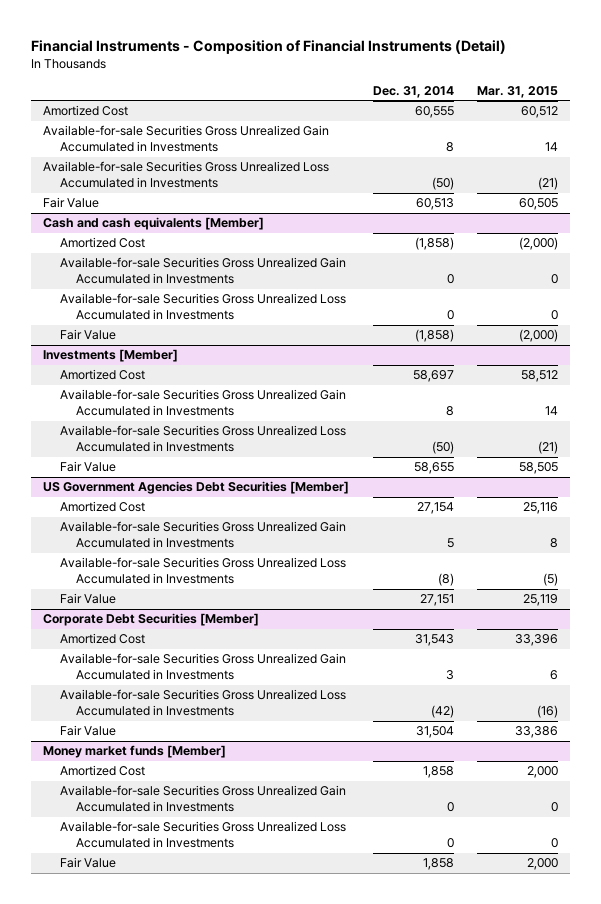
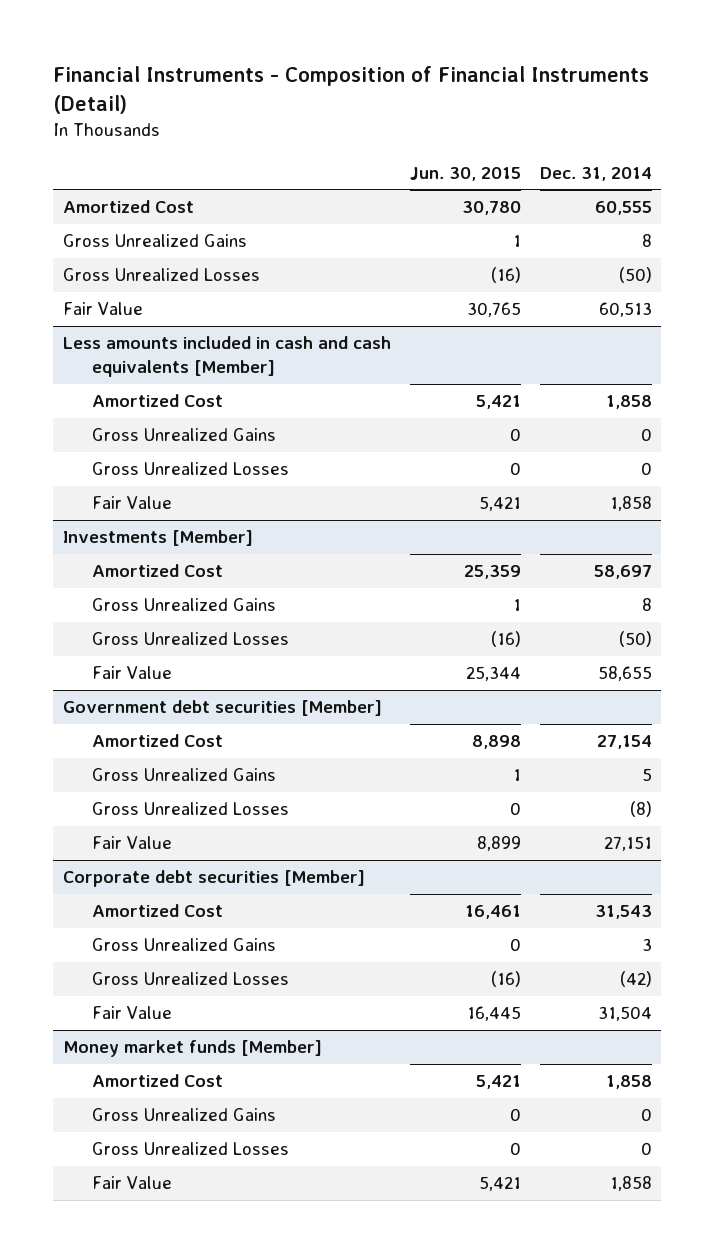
[477,86,559,99] Mar. 31, 2015 -> none
none -> [409,166,521,181] Jun. 30, 2015
[43,125,330,153] Available-for-sale Securities Gross Unrealized Gain Accumulated in Investments -> [62,234,247,248] Gross Unrealized Gains
[43,161,330,189] Available-for-sale Securities Gross Unrealized Loss Accumulated in Investments -> [62,268,260,282] Gross Unrealized Losses
[43,217,265,231] Cash and cash equivalents [Member] -> [62,336,391,377] Less amounts included in cash and cash equivalents [Member]
[414,237,454,251] (1,858) -> [605,395,652,410] 1,858
[59,257,346,285] Available-for-sale Securities Gross Unrealized Gain Accumulated in Investments -> [92,428,277,442] Gross Unrealized Gains
[59,293,346,321] Available-for-sale Securities Gross Unrealized Loss Accumulated in Investments -> [92,462,290,476] Gross Unrealized Losses
[414,329,454,343] (1,858) -> [609,496,652,512] 1,858
[59,389,346,417] Available-for-sale Securities Gross Unrealized Gain Accumulated in Investments -> [92,598,277,612] Gross Unrealized Gains
[59,425,346,453] Available-for-sale Securities Gross Unrealized Loss Accumulated in Investments -> [92,632,290,646] Gross Unrealized Losses
[43,481,350,495] US Government Agencies Debt Securities [Member] -> [62,700,382,717] Government debt securities [Member]
[59,521,346,549] Available-for-sale Securities Gross Unrealized Gain Accumulated in Investments -> [92,768,277,782] Gross Unrealized Gains
[59,557,346,585] Available-for-sale Securities Gross Unrealized Loss Accumulated in Investments -> [92,802,290,816] Gross Unrealized Losses
[43,613,260,627] Corporate Debt Securities [Member] -> [62,870,365,888] Corporate debt securities [Member]
[59,653,346,681] Available-for-sale Securities Gross Unrealized Gain Accumulated in Investments -> [92,938,277,952] Gross Unrealized Gains
[59,689,346,717] Available-for-sale Securities Gross Unrealized Loss Accumulated in Investments -> [92,972,290,986] Gross Unrealized Losses
[59,785,346,813] Available-for-sale Securities Gross Unrealized Gain Accumulated in Investments -> [92,1108,277,1122] Gross Unrealized Gains
[59,821,346,849] Available-for-sale Securities Gross Unrealized Loss Accumulated in Investments -> [92,1142,290,1156] Gross Unrealized Losses

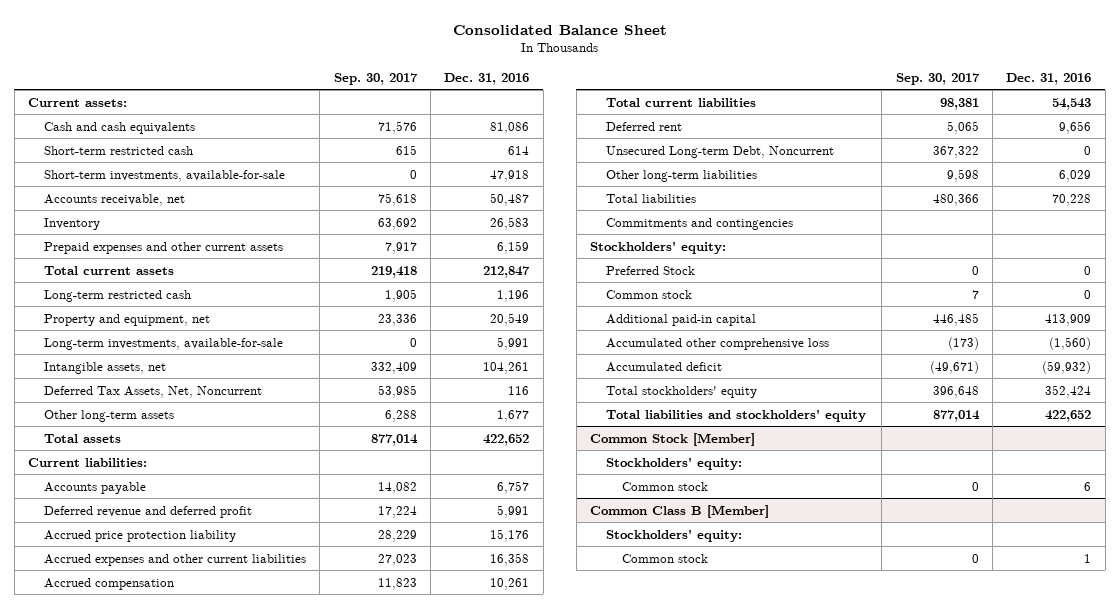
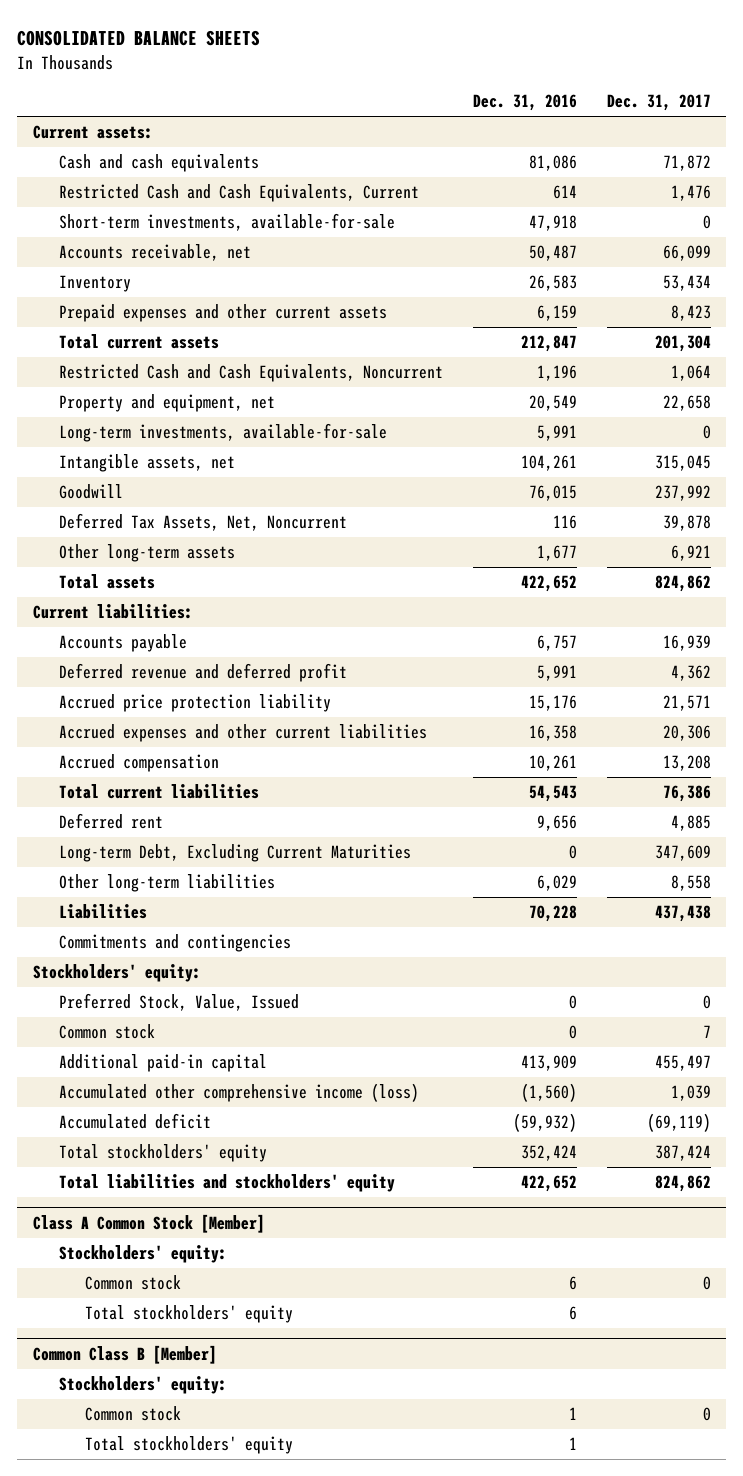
[452,24,667,35] Consolidated Balance Sheet -> [17,29,261,46] CONSOLIDATED BALANCE SHEETS
[333,73,418,86] Sep. 30, 2017 -> none
none -> [606,94,711,112] Dec. 31, 2017
[43,145,193,155] Short-term restricted cash -> [58,184,419,203] Restricted Cash and Cash Equivalents, Current
[43,289,191,302] Long-term restricted cash -> [58,364,443,383] Restricted Cash and Cash Equivalents, Noncurrent
none -> [58,484,123,500] Goodwill
[605,145,834,158] Unsecured Long-term Debt, Noncurrent -> [58,844,411,863] Long-term Debt, Excluding Current Maturities
[605,193,696,203] Total liabilities -> [58,904,147,920] Liabilities
[605,265,695,275] Preferred Stock -> [58,993,299,1012] Preferred Stock, Value, Issued
[605,337,829,350] Accumulated other comprehensive loss -> [58,1083,419,1103] Accumulated other comprehensive income (loss)
[590,432,756,446] Common Stock [Member] -> [32,1214,265,1234] Class A Common Stock [Member]
none -> [84,1305,293,1324] Total stockholders' equity
none -> [84,1436,293,1455] Total stockholders' equity

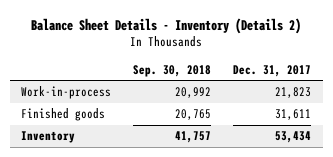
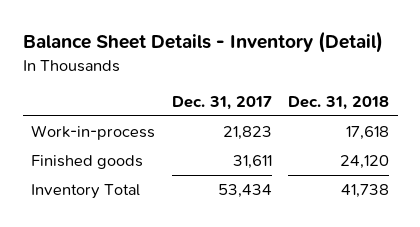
[31,17,302,34] Balance Sheet Details - Inventory (Details 2) -> [22,31,383,54] Balance Sheet Details - Inventory (Detail)
[133,64,212,77] Sep. 30, 2018 -> none
none -> [288,96,390,111] Dec. 31, 2018
[21,131,76,144] Inventory -> [30,184,140,200] Inventory Total

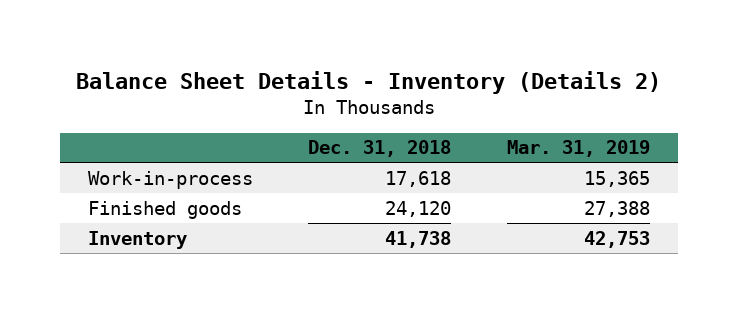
[22,31,383,54] Balance Sheet Details - Inventory (Detail) -> [75,71,661,95] Balance Sheet Details - Inventory (Details 2)
[171,96,272,111] Dec. 31, 2017 -> none
none -> [506,140,650,158] Mar. 31, 2019
[30,184,140,200] Inventory Total -> [87,230,187,249] Inventory

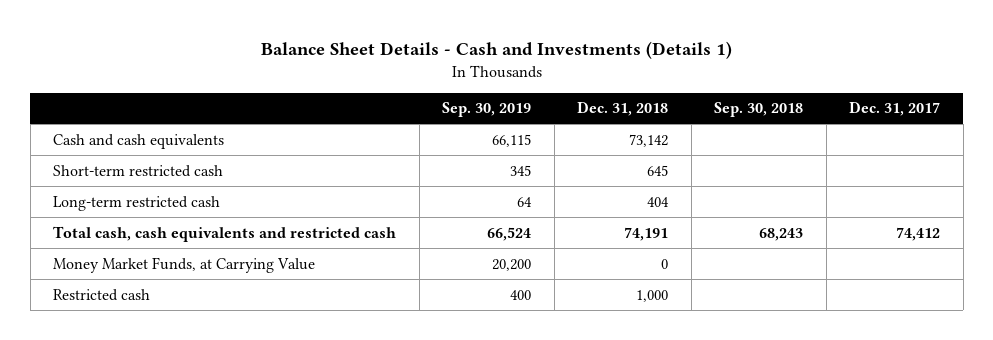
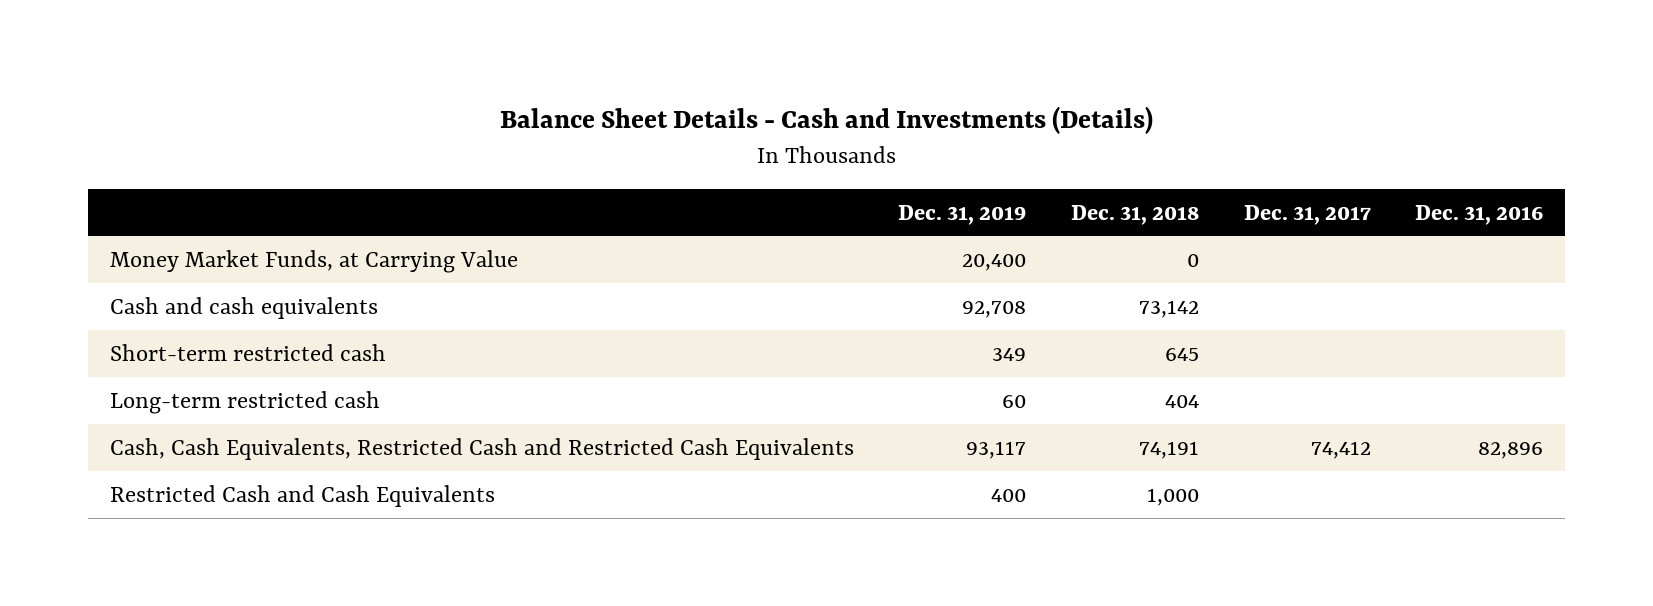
[260,41,732,60] Balance Sheet Details - Cash and Investments (Details 1) -> [499,105,1153,134] Balance Sheet Details - Cash and Investments (Details)
[442,102,532,118] Sep. 30, 2019 -> none
[714,102,804,118] Sep. 30, 2018 -> none
none -> [898,204,1027,225] Dec. 31, 2019
none -> [1415,204,1544,225] Dec. 31, 2016
[53,256,316,273] Money Market Funds, at Carrying Value -> [109,249,518,273] Money Market Funds, at Carrying Value
[53,225,397,242] Total cash, cash equivalents and restricted cash -> [109,437,854,460] Cash, Cash Equivalents, Restricted Cash and Restricted Cash Equivalents
[53,288,151,301] Restricted cash -> [109,484,495,507] Restricted Cash and Cash Equivalents

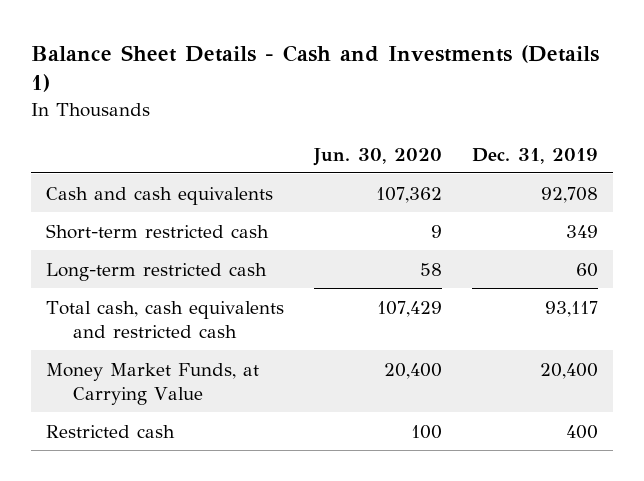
[499,105,1153,134] Balance Sheet Details - Cash and Investments (Details) -> [31,44,600,93] Balance Sheet Details - Cash and Investments (Details 1)
[1071,204,1200,225] Dec. 31, 2018 -> none
[1243,204,1371,225] Dec. 31, 2017 -> none
[1415,204,1544,225] Dec. 31, 2016 -> none
none -> [313,147,443,166] Jun. 30, 2020
[109,437,854,460] Cash, Cash Equivalents, Restricted Cash and Restricted Cash Equivalents -> [46,300,285,338] Total cash, cash equivalents and restricted cash
[109,249,518,273] Money Market Funds, at Carrying Value -> [46,362,260,405] Money Market Funds, at Carrying Value
[109,484,495,507] Restricted Cash and Cash Equivalents -> [46,424,176,438] Restricted cash

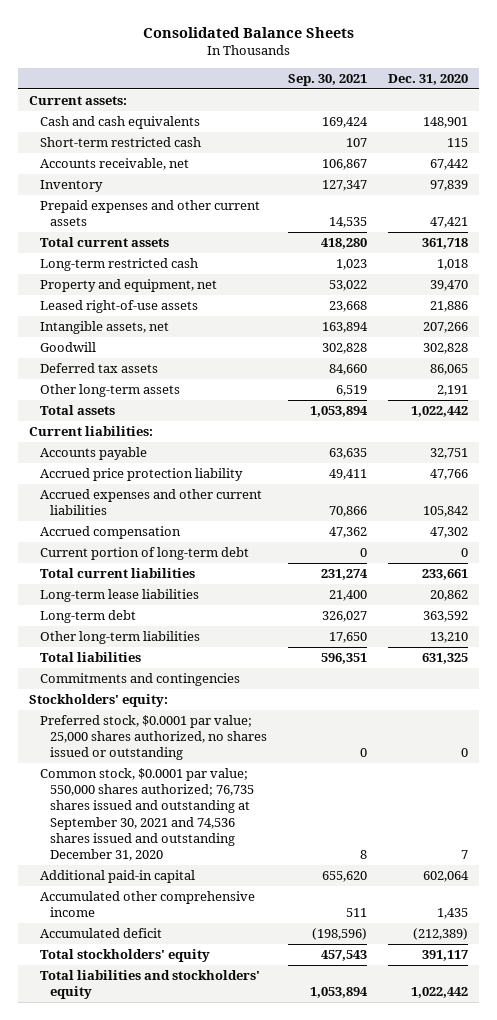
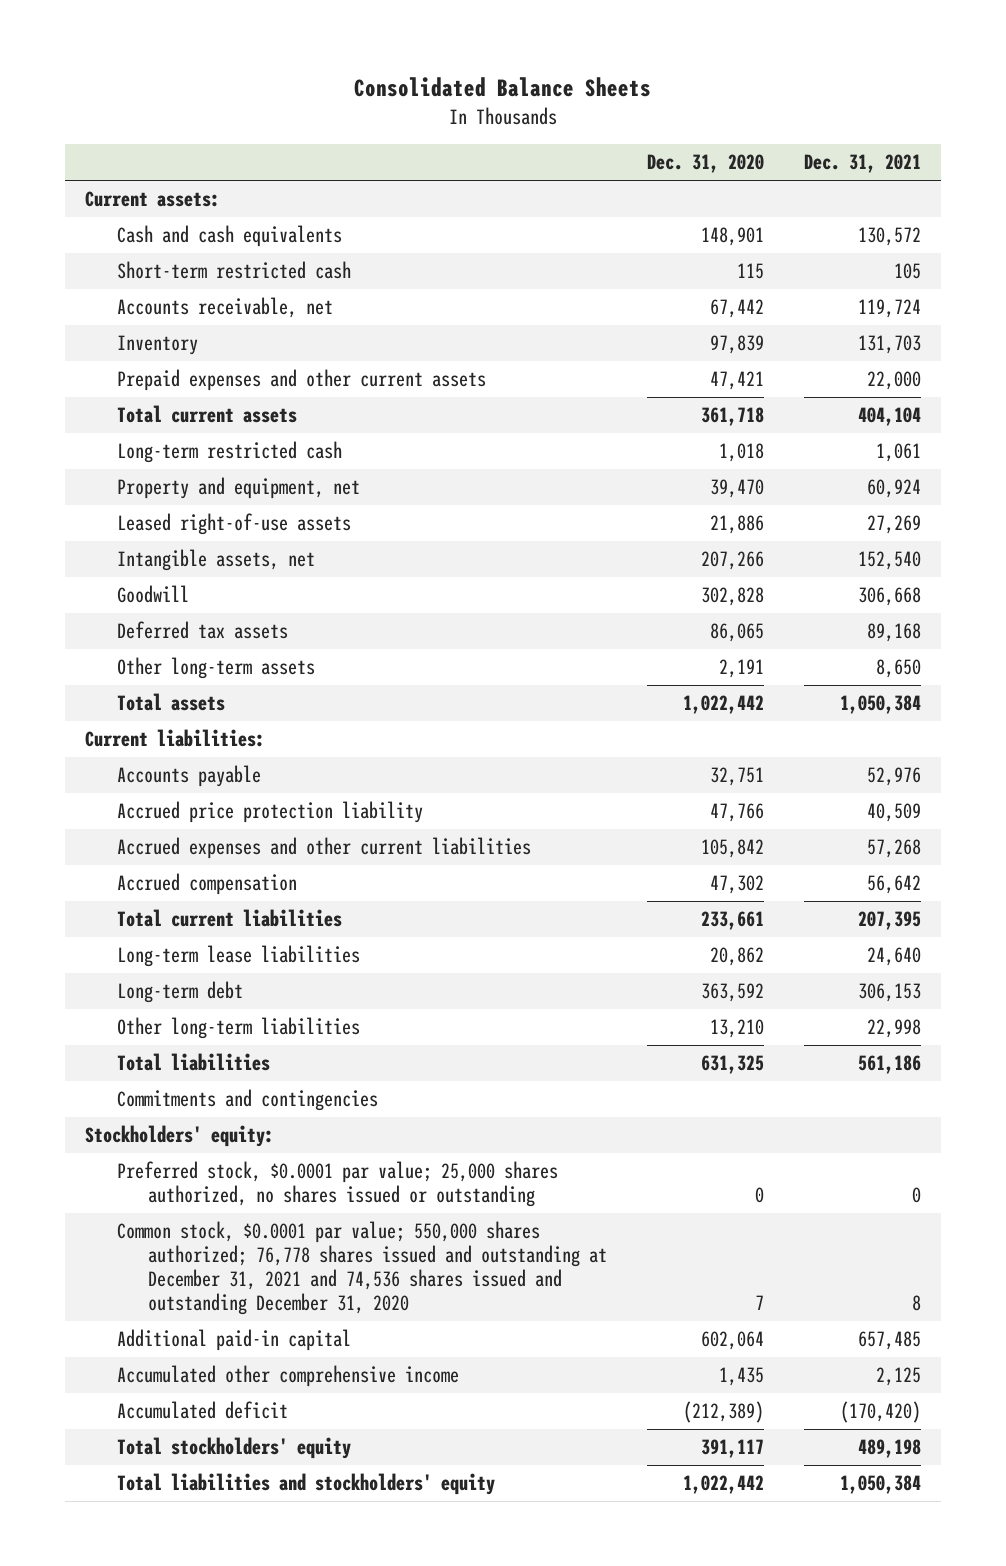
[288,74,368,87] Sep. 30, 2021 -> none
none -> [804,154,922,174] Dec. 31, 2021
[39,546,249,560] Current portion of long-term debt -> none
[39,767,255,862] Common stock, $0.0001 par value; 550,000 shares authorized; 76,735 shares issued and outstanding at September 30, 2021 and 74,536 shares issued and outstanding December 31, 2020 -> [116,1221,608,1316] Common stock, $0.0001 par value; 550,000 shares authorized; 76,778 shares issued and outstanding at December 31, 2021 and 74,536 shares issued and outstanding December 31, 2020

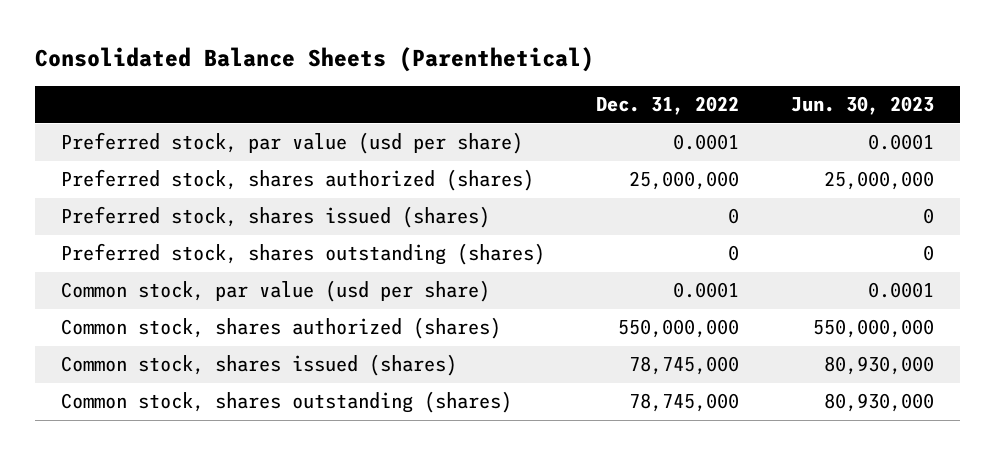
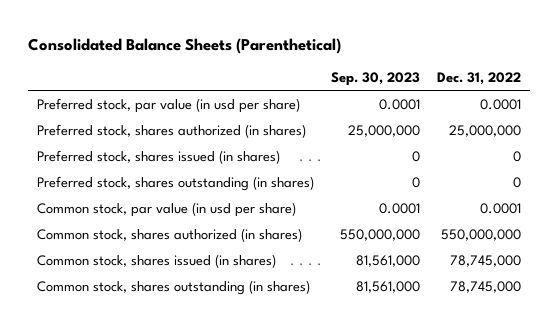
[791,96,935,116] Jun. 30, 2023 -> none
none -> [330,72,420,87] Sep. 30, 2023
[60,132,523,155] Preferred stock, par value (usd per share) -> [36,97,300,113] Preferred stock, par value (in usd per share)
[60,169,534,192] Preferred stock, shares authorized (shares) -> [36,123,306,138] Preferred stock, shares authorized (in shares)
[60,206,490,229] Preferred stock, shares issued (shares) -> [36,149,280,164] Preferred stock, shares issued (in shares)
[60,243,545,266] Preferred stock, shares outstanding (shares) -> [36,175,314,191] Preferred stock, shares outstanding (in shares)
[60,280,490,303] Common stock, par value (usd per share) -> [36,201,296,217] Common stock, par value (in usd per share)
[60,317,501,340] Common stock, shares authorized (shares) -> [36,227,302,242] Common stock, shares authorized (in shares)
[60,354,457,377] Common stock, shares issued (shares) -> [36,253,276,268] Common stock, shares issued (in shares)
[60,391,512,414] Common stock, shares outstanding (shares) -> [36,279,310,295] Common stock, shares outstanding (in shares)

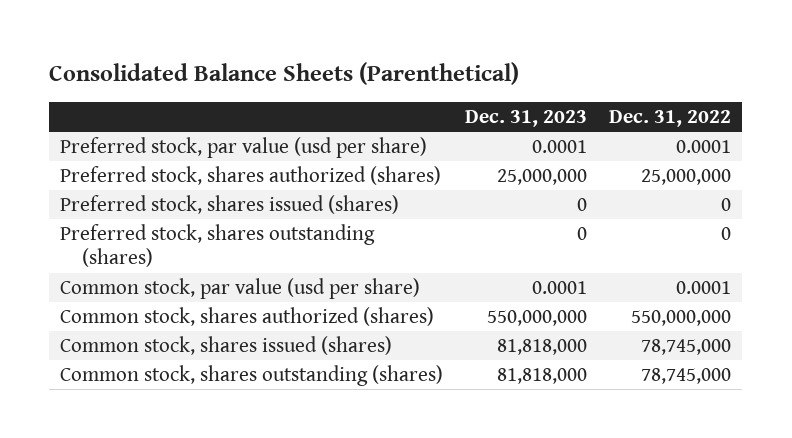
[330,72,420,87] Sep. 30, 2023 -> none
none -> [465,109,588,127] Dec. 31, 2023
[36,97,300,113] Preferred stock, par value (in usd per share) -> [60,137,428,159] Preferred stock, par value (usd per share)
[36,123,306,138] Preferred stock, shares authorized (in shares) -> [60,166,442,186] Preferred stock, shares authorized (shares)
[36,149,280,164] Preferred stock, shares issued (in shares) -> [60,195,400,215] Preferred stock, shares issued (shares)
[36,175,314,191] Preferred stock, shares outstanding (in shares) -> [60,224,376,268] Preferred stock, shares outstanding (shares)
[36,201,296,217] Common stock, par value (in usd per share) -> [60,278,421,300] Common stock, par value (usd per share)
[36,227,302,242] Common stock, shares authorized (in shares) -> [60,307,435,327] Common stock, shares authorized (shares)
[36,253,276,268] Common stock, shares issued (in shares) -> [60,336,393,356] Common stock, shares issued (shares)
[36,279,310,295] Common stock, shares outstanding (in shares) -> [60,365,444,387] Common stock, shares outstanding (shares)

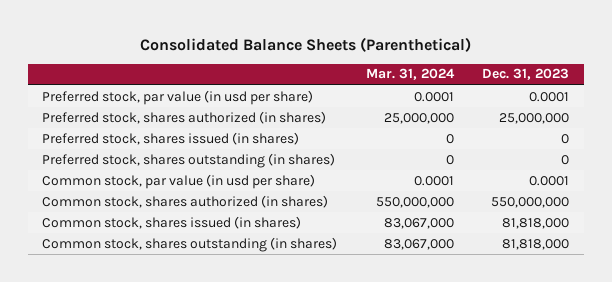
[609,109,732,127] Dec. 31, 2022 -> none
none -> [365,68,455,81] Mar. 31, 2024
[60,137,428,159] Preferred stock, par value (usd per share) -> [42,89,314,105] Preferred stock, par value (in usd per share)
[60,166,442,186] Preferred stock, shares authorized (shares) -> [42,110,327,124] Preferred stock, shares authorized (in shares)
[60,195,400,215] Preferred stock, shares issued (shares) -> [42,131,300,145] Preferred stock, shares issued (in shares)
[60,224,376,268] Preferred stock, shares outstanding (shares) -> [42,152,336,168] Preferred stock, shares outstanding (in shares)
[60,278,421,300] Common stock, par value (usd per share) -> [42,173,316,189] Common stock, par value (in usd per share)
[60,307,435,327] Common stock, shares authorized (shares) -> [42,194,329,208] Common stock, shares authorized (in shares)
[60,336,393,356] Common stock, shares issued (shares) -> [42,215,302,229] Common stock, shares issued (in shares)
[60,365,444,387] Common stock, shares outstanding (shares) -> [42,236,338,252] Common stock, shares outstanding (in shares)

